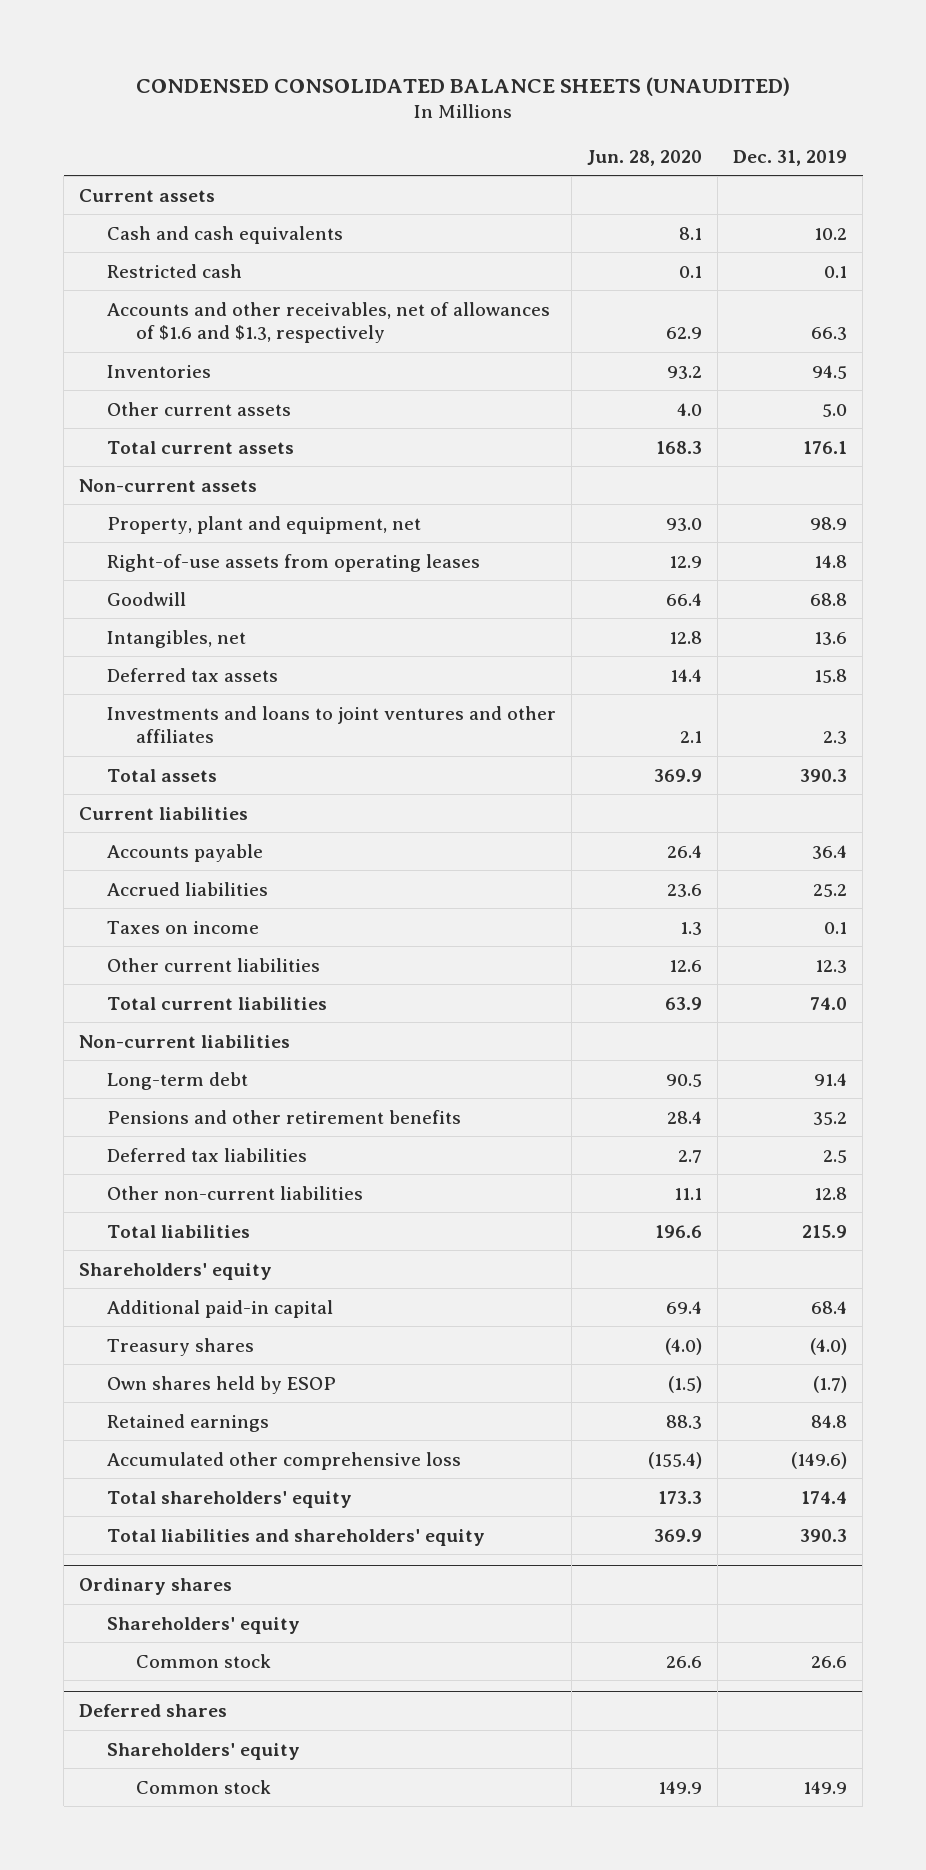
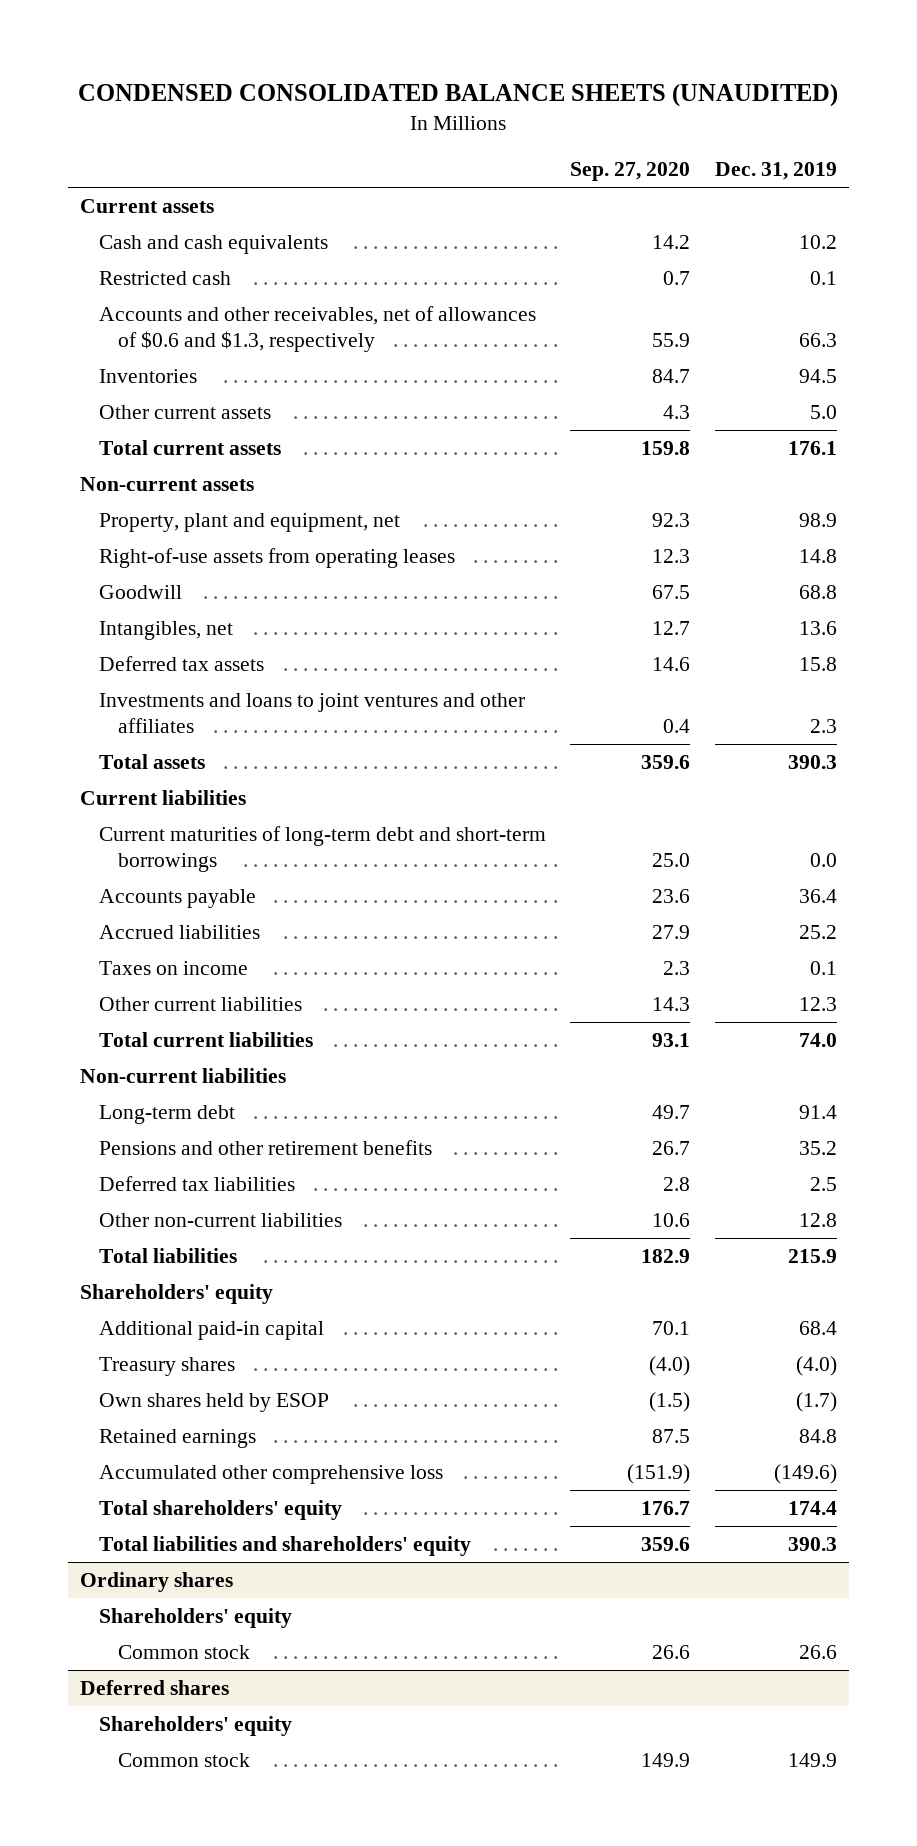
[587,149,703,166] Jun. 28, 2020 -> none
none -> [570,162,691,182] Sep. 27, 2020
[107,301,551,344] Accounts and other receivables, net of allowances of $1.6 and $1.3, respectively -> [98,305,536,352] Accounts and other receivables, net of allowances of $0.6 and $1.3, respectively
none -> [98,825,546,872] Current maturities of long-term debt and short-term borrowings

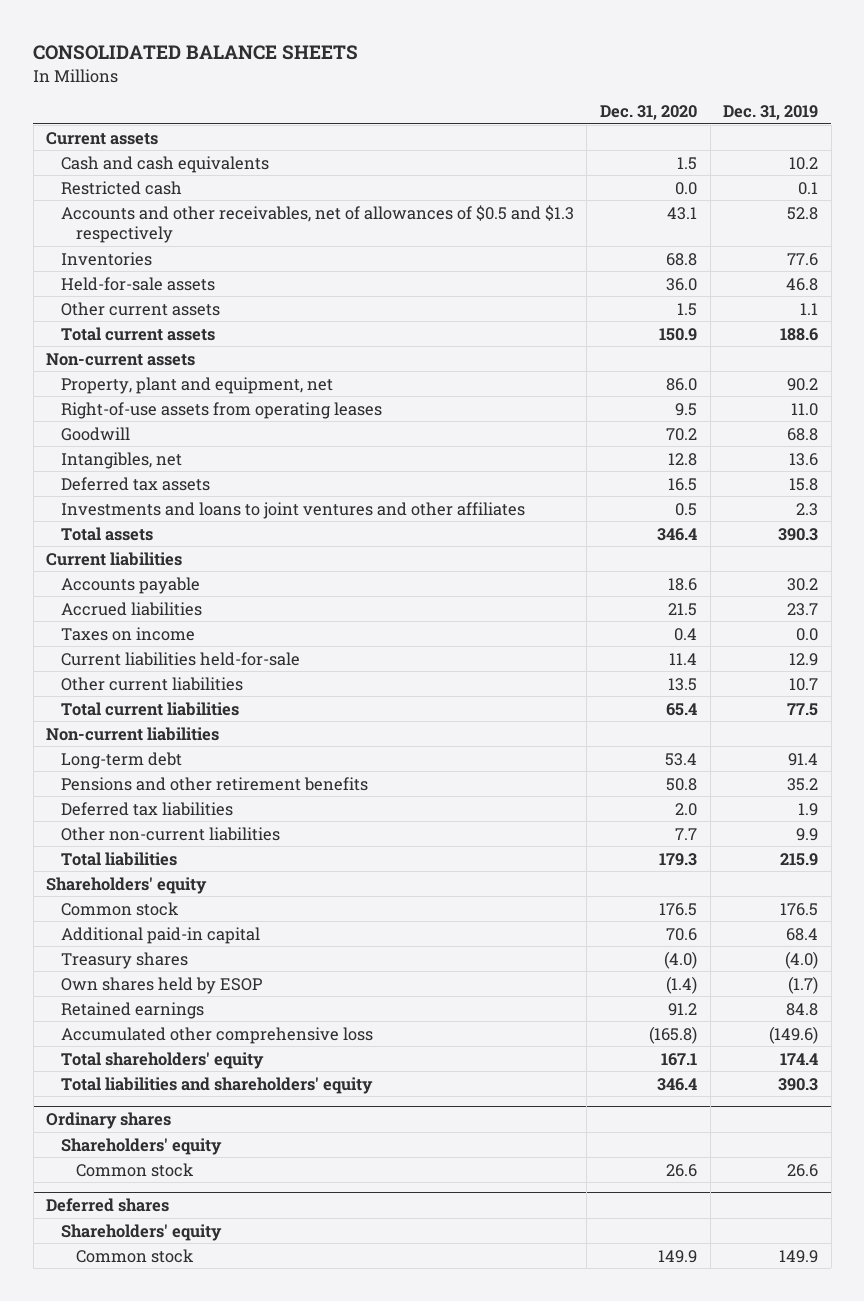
[78,84,839,108] CONDENSED CONSOLIDATED BALANCE SHEETS (UNAUDITED) -> [33,45,359,61] CONSOLIDATED BALANCE SHEETS
[570,162,691,182] Sep. 27, 2020 -> none
none -> [599,104,697,120] Dec. 31, 2020
[98,305,536,352] Accounts and other receivables, net of allowances of $0.6 and $1.3, respectively -> [60,204,574,244] Accounts and other receivables, net of allowances of $0.5 and $1.3 respectively
[798,332,837,347] 66.3 -> [787,206,819,220] 52.8
[798,368,837,383] 94.5 -> [787,252,819,266] 77.6
none -> [60,276,215,291] Held-for-sale assets
[809,404,837,419] 5.0 -> [800,302,819,315] 1.1
[787,440,837,455] 176.1 -> [780,327,819,341] 188.6
[798,512,837,527] 98.9 -> [787,377,819,391] 90.2
[798,548,837,563] 14.8 -> [791,402,819,416] 11.0
[98,825,546,872] Current maturities of long-term debt and short-term borrowings -> none
[798,888,837,903] 36.4 -> [787,577,819,591] 30.2
[798,924,837,939] 25.2 -> [787,602,819,616] 23.7
[809,960,837,975] 0.1 -> [796,627,819,641] 0.0
none -> [60,651,300,666] Current liabilities held-for-sale
[798,996,837,1011] 12.3 -> [789,677,819,691] 10.7
[798,1032,837,1047] 74.0 -> [787,702,819,716] 77.5
[809,1176,837,1191] 2.5 -> [798,802,819,816] 1.9
[798,1212,837,1227] 12.8 -> [796,827,819,841] 9.9
none -> [60,901,179,916] Common stock

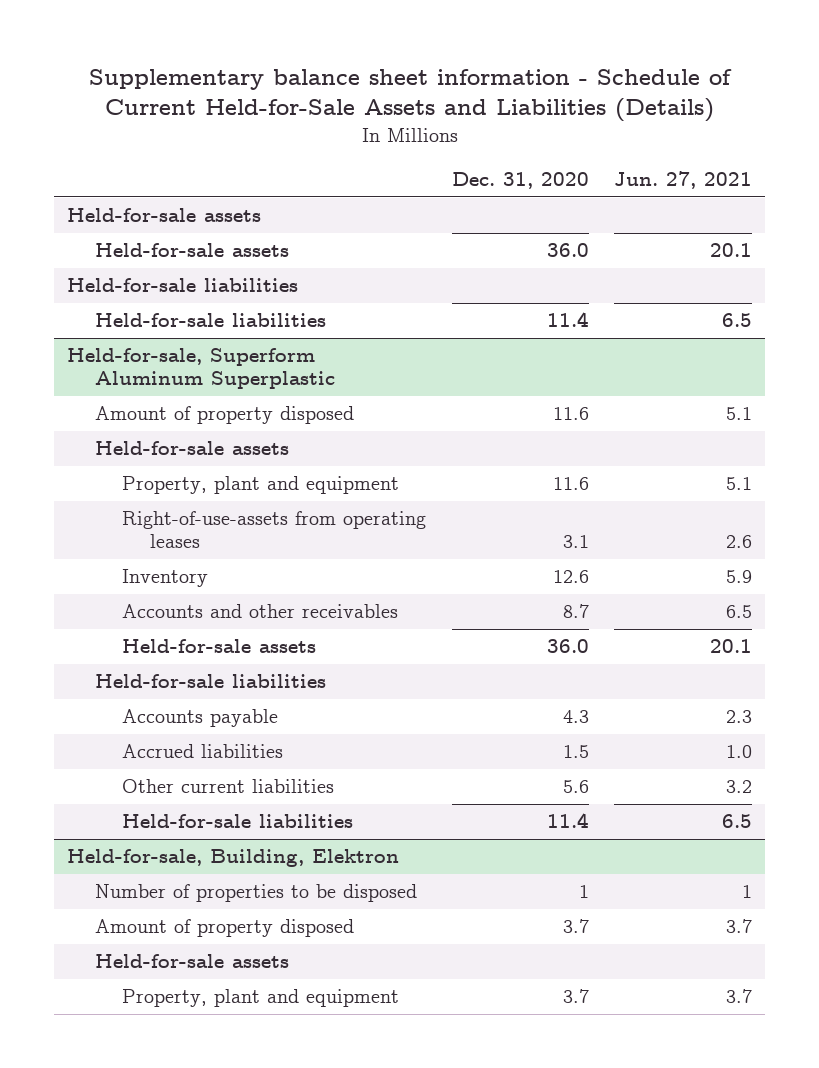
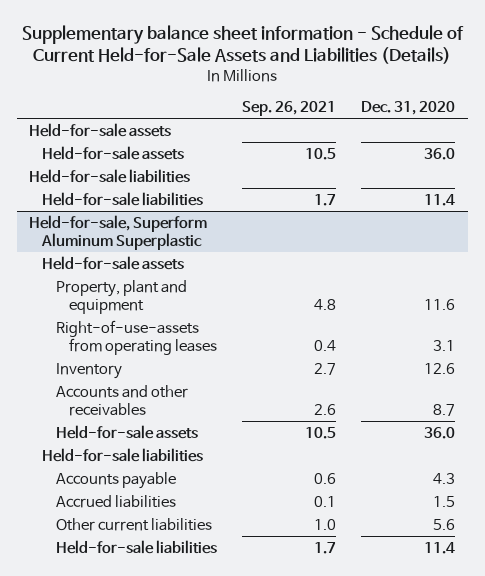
[614,170,753,189] Jun. 27, 2021 -> none
none -> [242,100,337,116] Sep. 26, 2021
[94,406,354,425] Amount of property disposed -> none
[66,849,399,868] Held-for-sale, Building, Elektron -> none
[94,884,417,903] Number of properties to be disposed -> none
[94,919,354,938] Amount of property disposed -> none
[94,954,289,969] Held-for-sale assets -> none
[122,989,400,1008] Property, plant and equipment -> none

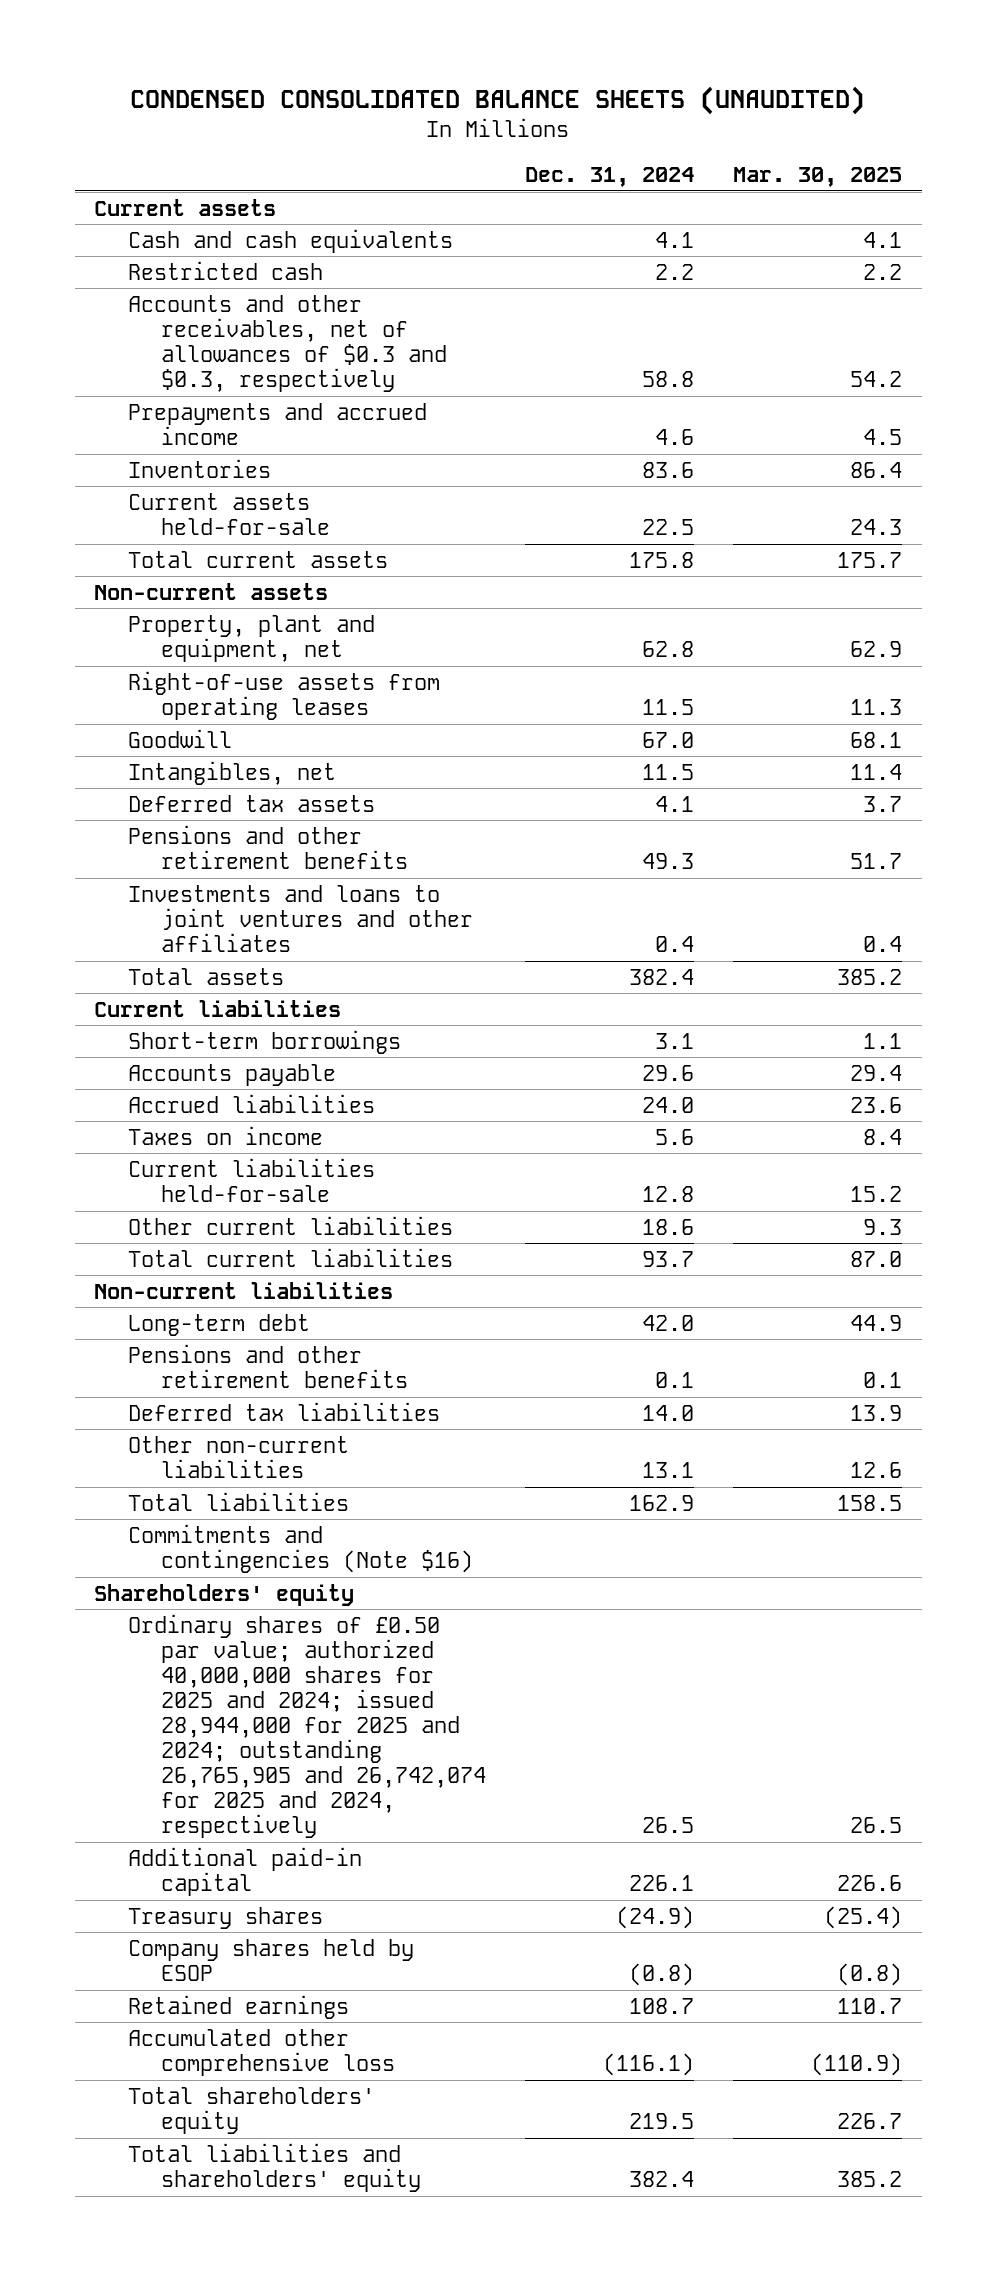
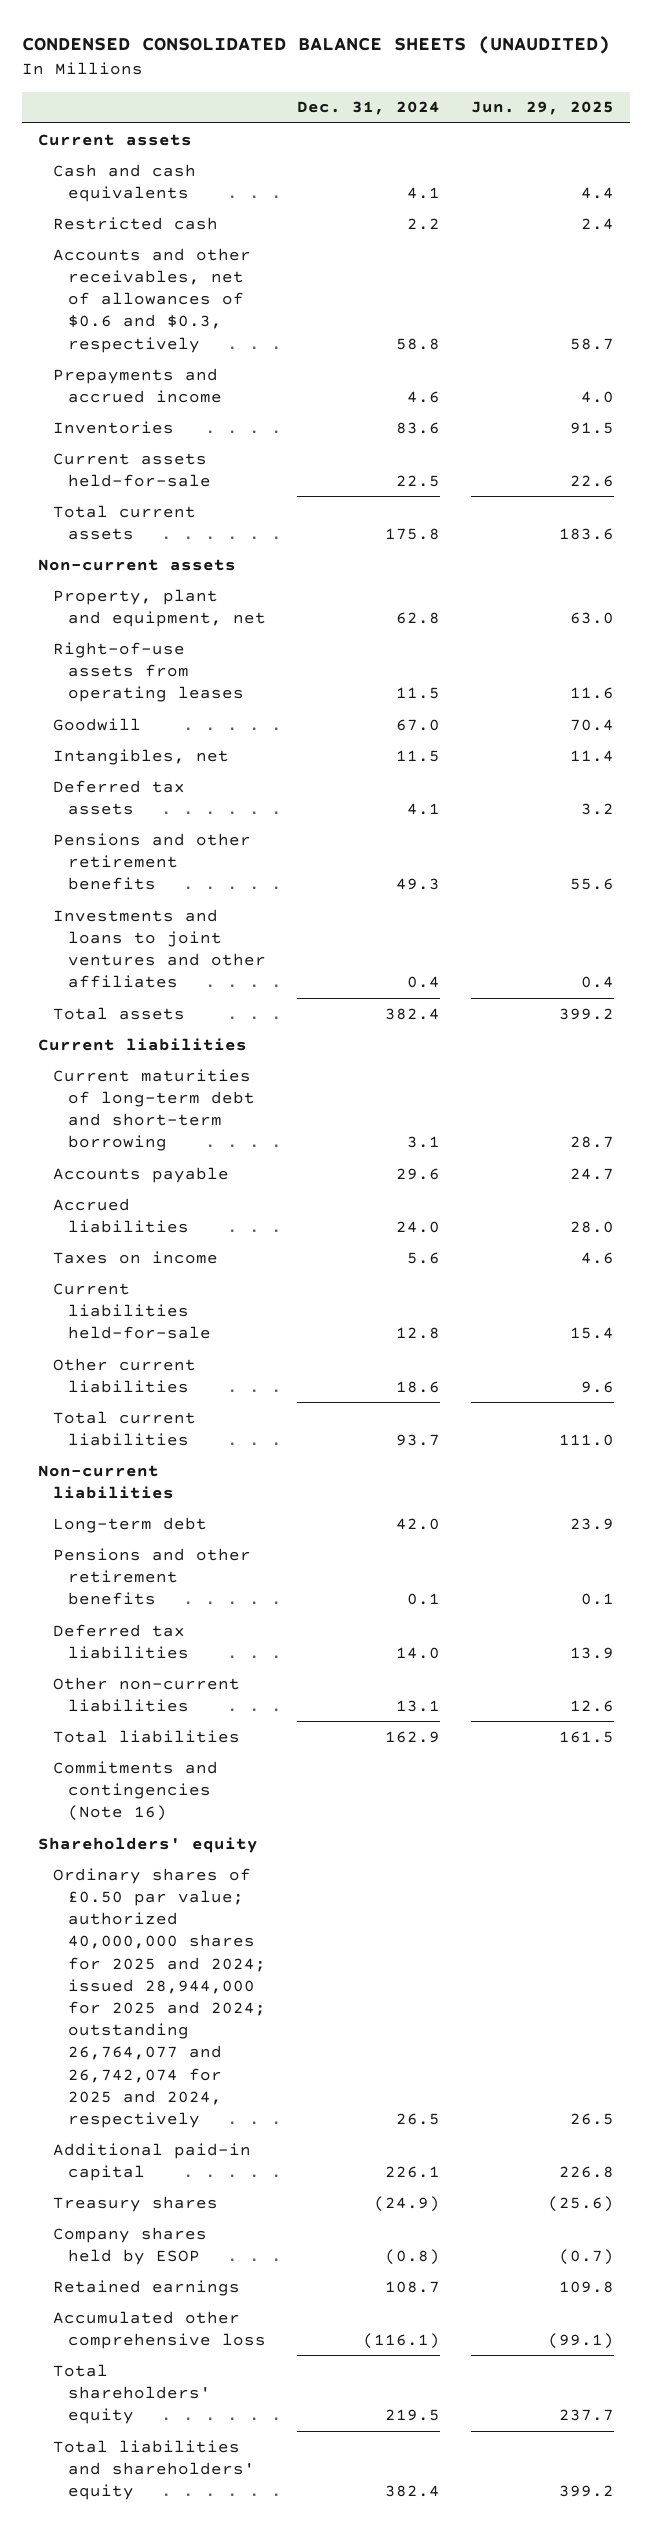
[733,167,903,188] Mar. 30, 2025 -> none
none -> [471,101,615,116] Jun. 29, 2025
[127,294,448,392] Accounts and other receivables, net of allowances of $0.3 and $0.3, respectively -> [53,247,252,353] Accounts and other receivables, net of allowances of $0.6 and $0.3, respectively
[127,1029,401,1054] Short-term borrowings -> none
none -> [53,1068,256,1152] Current maturities of long-term debt and short-term borrowing
[127,1523,474,1573] Commitments and contingencies (Note $16) -> [53,1760,219,1822] Commitments and contingencies (Note 16)
[127,1613,487,1838] Ordinary shares of £0.50 par value; authorized 40,000,000 shares for 2025 and 2024; issued 28,944,000 for 2025 and 2024; outstanding 26,765,905 and 26,742,074 for 2025 and 2024, respectively -> [53,1867,267,2129] Ordinary shares of £0.50 par value; authorized 40,000,000 shares for 2025 and 2024; issued 28,944,000 for 2025 and 2024; outstanding 26,764,077 and 26,742,074 for 2025 and 2024, respectively

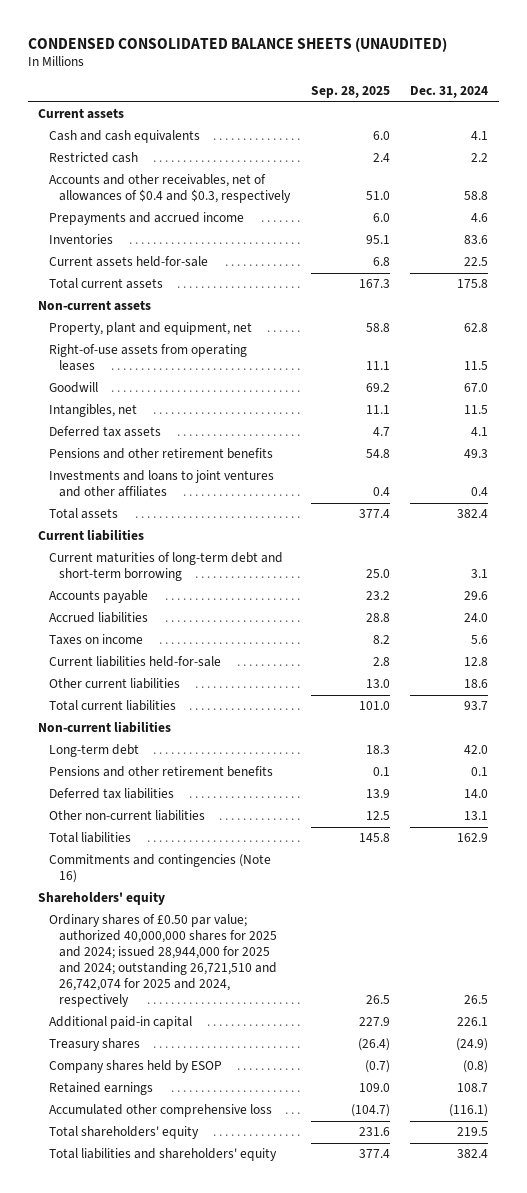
[471,101,615,116] Jun. 29, 2025 -> none
none -> [310,86,390,99] Sep. 28, 2025
[53,247,252,353] Accounts and other receivables, net of allowances of $0.6 and $0.3, respectively -> [48,174,291,204] Accounts and other receivables, net of allowances of $0.4 and $0.3, respectively
[53,1867,267,2129] Ordinary shares of £0.50 par value; authorized 40,000,000 shares for 2025 and 2024; issued 28,944,000 for 2025 and 2024; outstanding 26,764,077 and 26,742,074 for 2025 and 2024, respectively -> [48,914,277,1008] Ordinary shares of £0.50 par value; authorized 40,000,000 shares for 2025 and 2024; issued 28,944,000 for 2025 and 2024; outstanding 26,721,510 and 26,742,074 for 2025 and 2024, respectively

